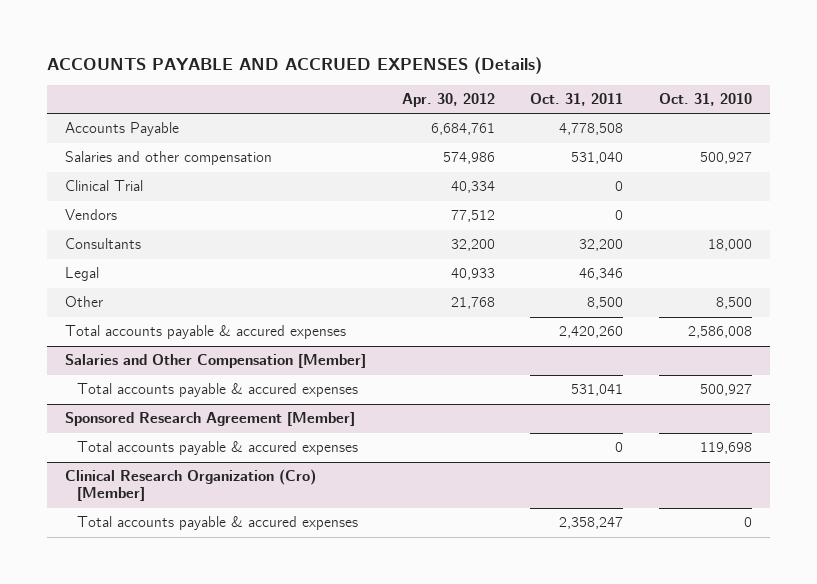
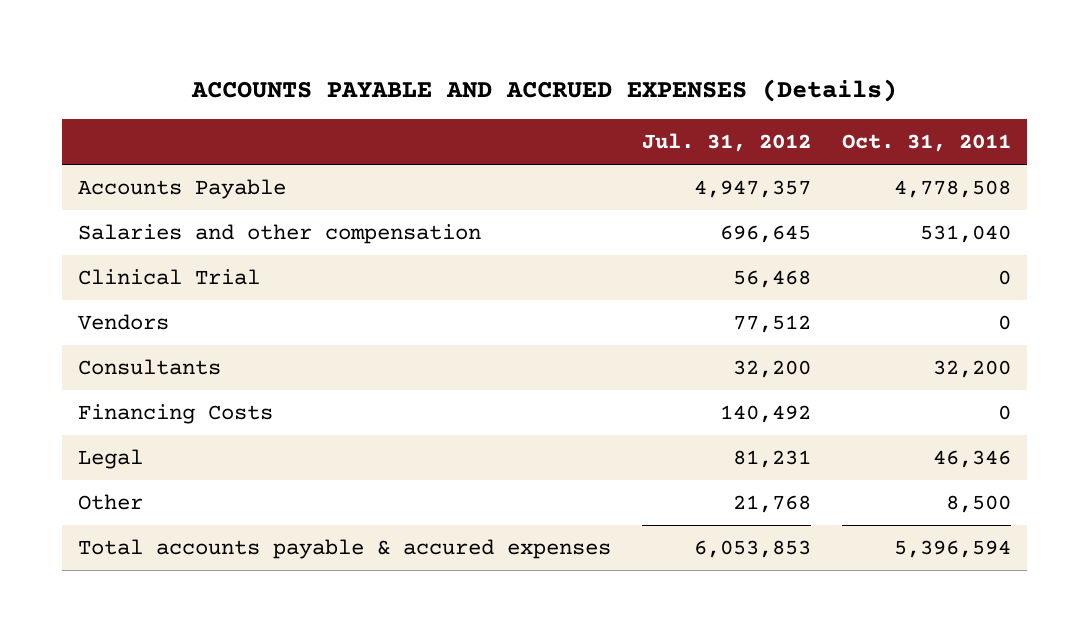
[401,93,495,108] Apr. 30, 2012 -> none
[658,93,752,107] Oct. 31, 2010 -> none
none -> [642,133,812,153] Jul. 31, 2012
none -> [77,403,273,424] Financing Costs
[65,354,367,369] Salaries and Other Compensation [Member] -> none
[76,383,358,398] Total accounts payable & accured expenses -> none
[65,412,356,427] Sponsored Research Agreement [Member] -> none
[76,441,358,456] Total accounts payable & accured expenses -> none
[65,469,317,502] Clinical Research Organization (Cro) [Member] -> none
[76,516,358,531] Total accounts payable & accured expenses -> none
[559,326,624,339] 2,420,260 -> [894,539,1012,558] 5,396,594

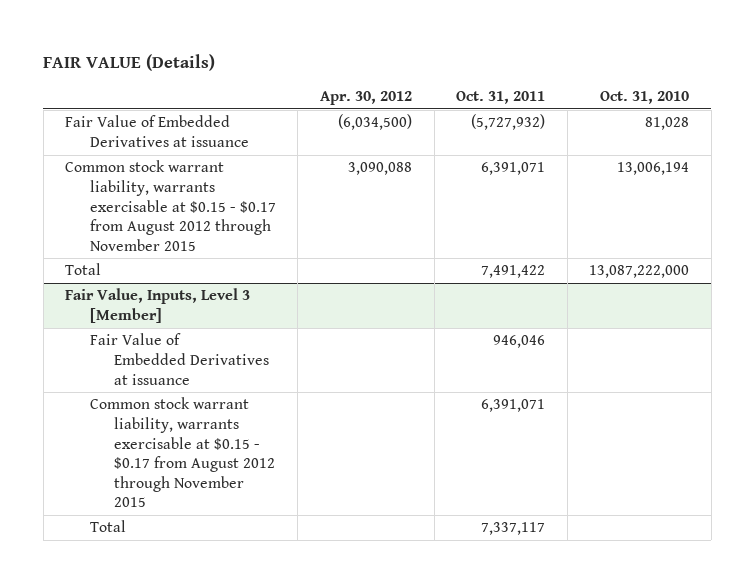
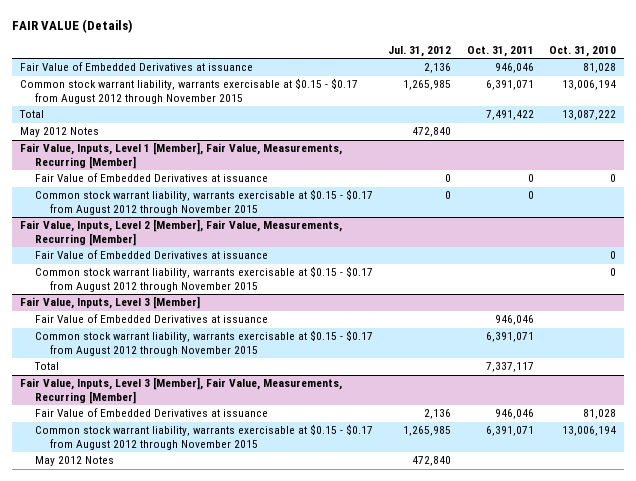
[320,91,413,106] Apr. 30, 2012 -> none
none -> [388,45,452,57] Jul. 31, 2012
[471,114,546,131] (5,727,932) -> [494,63,534,74] 946,046
[589,265,690,279] 13,087,222,000 -> [562,110,617,121] 13,087,222
none -> [20,127,100,138] May 2012 Notes
none -> [20,142,343,169] Fair Value, Inputs, Level 1 [Member], Fair Value, Measurements, Recurring [Member]
none -> [35,173,269,183] Fair Value of Embedded Derivatives at issuance
none -> [35,189,374,215] Common stock warrant liability, warrants exercisable at $0.15 - $0.17 from August 2012 through November 2015
none -> [20,219,343,246] Fair Value, Inputs, Level 2 [Member], Fair Value, Measurements, Recurring [Member]
none -> [35,250,269,260] Fair Value of Embedded Derivatives at issuance
none -> [35,266,374,292] Common stock warrant liability, warrants exercisable at $0.15 - $0.17 from August 2012 through November 2015
none -> [20,377,343,404] Fair Value, Inputs, Level 3 [Member], Fair Value, Measurements, Recurring [Member]
none -> [35,408,269,418] Fair Value of Embedded Derivatives at issuance
none -> [35,424,374,450] Common stock warrant liability, warrants exercisable at $0.15 - $0.17 from August 2012 through November 2015
none -> [35,456,115,467] May 2012 Notes

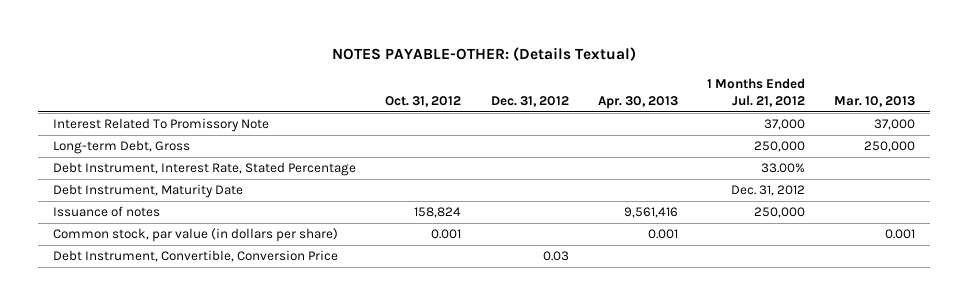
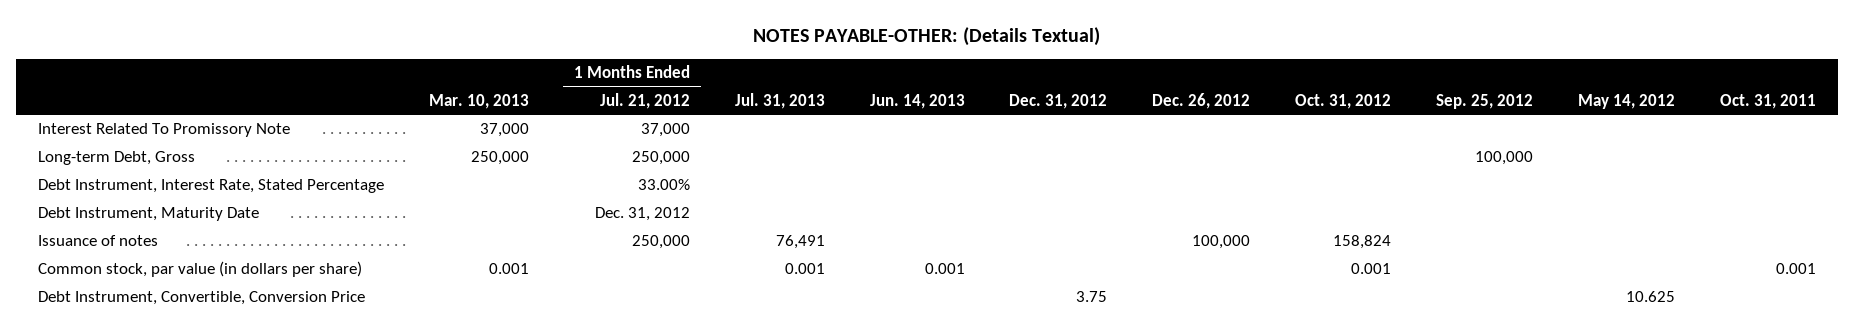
[597,95,678,109] Apr. 30, 2013 -> none
none -> [734,92,825,109] Jul. 31, 2013
none -> [869,93,965,109] Jun. 14, 2013
none -> [1152,92,1251,109] Dec. 26, 2012
none -> [1436,93,1534,109] Sep. 25, 2012
none -> [1577,93,1675,109] May 14, 2012
none -> [1719,93,1816,109] Oct. 31, 2011
[542,251,569,262] 0.03 -> [1076,291,1108,303] 3.75

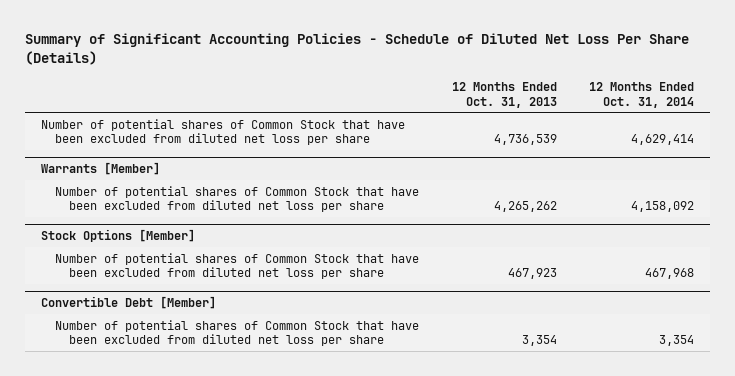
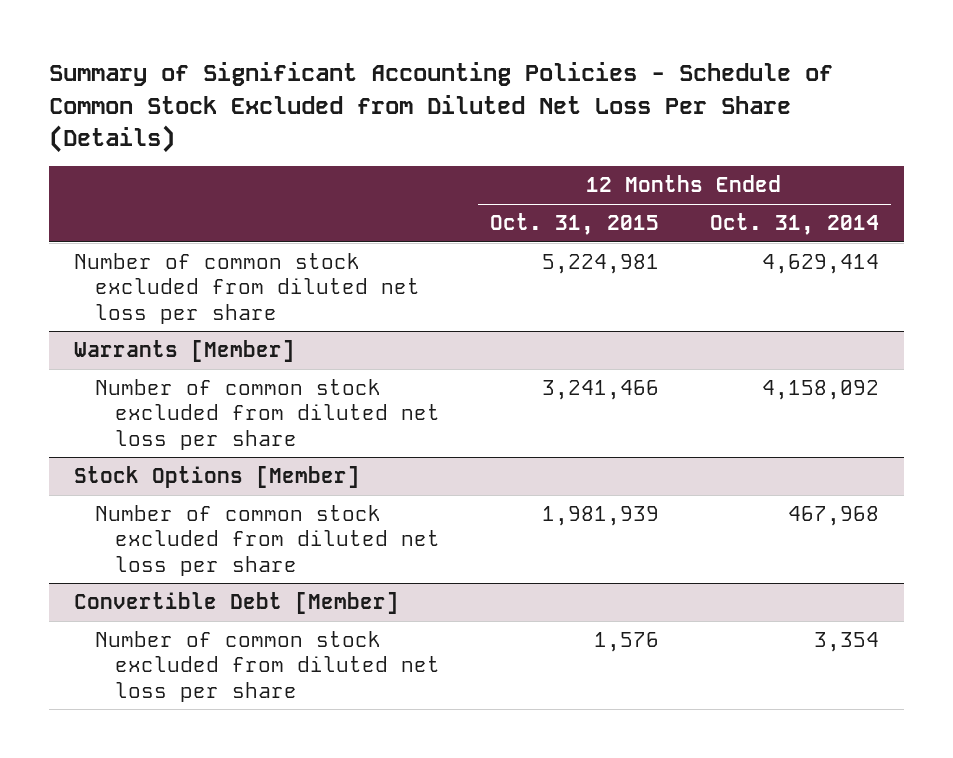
[25,33,690,66] Summary of Significant Accounting Policies - Schedule of Diluted Net Loss Per Share (Details) -> [49,62,834,153] Summary of Significant Accounting Policies - Schedule of Common Stock Excluded from Diluted Net Loss Per Share (Details)
[451,82,557,108] 12 Months Ended Oct. 31, 2013 -> none
none -> [490,213,660,236] Oct. 31, 2015
[41,118,406,146] Number of potential shares of Common Stock that have been excluded from diluted net loss per share -> [74,253,420,324] Number of common stock excluded from diluted net loss per share
[55,185,420,213] Number of potential shares of Common Stock that have been excluded from diluted net loss per share -> [94,379,441,450] Number of common stock excluded from diluted net loss per share
[55,252,420,280] Number of potential shares of Common Stock that have been excluded from diluted net loss per share -> [94,505,441,576] Number of common stock excluded from diluted net loss per share
[55,319,420,347] Number of potential shares of Common Stock that have been excluded from diluted net loss per share -> [94,631,441,702] Number of common stock excluded from diluted net loss per share

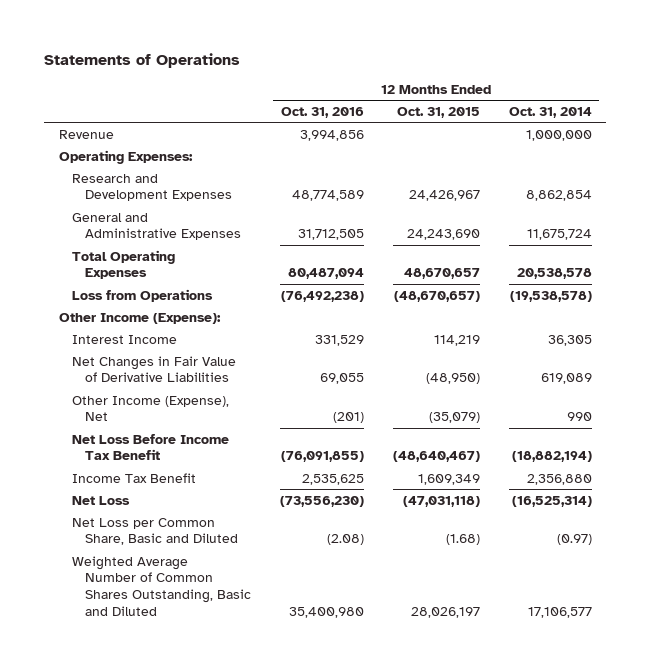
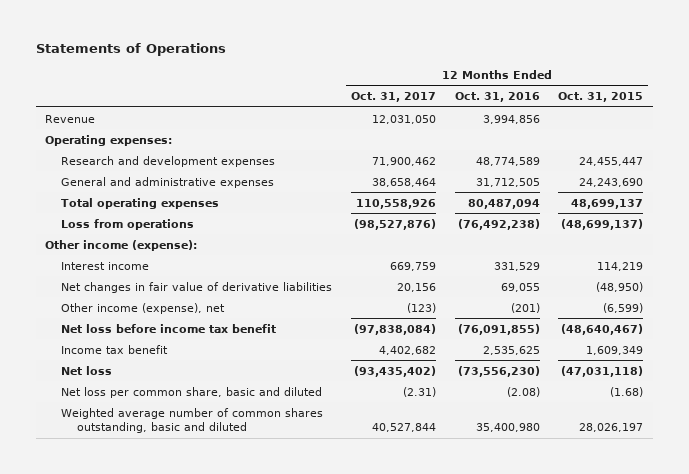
[508,106,592,118] Oct. 31, 2014 -> none
none -> [350,92,436,103] Oct. 31, 2017
[58,149,193,164] Operating Expenses: -> [45,134,173,146] Operating expenses:
[71,173,232,202] Research and Development Expenses -> [61,155,276,167] Research and development expenses
[408,190,480,202] 24,426,967 -> [579,156,644,166] 24,455,447
[71,212,241,241] General and Administrative Expenses -> [61,176,275,188] General and administrative expenses
[71,249,175,280] Total Operating Expenses -> [61,197,220,209] Total operating expenses
[403,268,480,280] 48,670,657 -> [571,198,644,209] 48,699,137
[71,288,213,302] Loss from Operations -> [61,218,195,230] Loss from operations
[393,290,480,302] (48,670,657) -> [561,218,644,230] (48,699,137)
[58,312,221,324] Other Income (Expense): -> [45,239,198,251] Other income (expense):
[71,334,177,344] Interest Income -> [61,261,150,270] Interest income
[71,355,236,383] Net Changes in Fair Value of Derivative Liabilities -> [61,281,333,293] Net changes in fair value of derivative liabilities
[71,395,229,422] Other Income (Expense), Net -> [61,302,226,314] Other income (expense), net
[428,412,480,424] (35,079) -> [603,302,644,313] (6,599)
[71,433,229,461] Net Loss Before Income Tax Benefit -> [61,323,277,333] Net loss before income tax benefit
[71,472,196,483] Income Tax Benefit -> [61,344,169,354] Income tax benefit
[71,495,130,505] Net Loss -> [61,365,113,375] Net loss
[71,517,238,546] Net Loss per Common Share, Basic and Diluted -> [61,386,323,398] Net loss per common share, basic and diluted
[71,555,251,616] Weighted Average Number of Common Shares Outstanding, Basic and Diluted -> [61,407,324,434] Weighted average number of common shares outstanding, basic and diluted

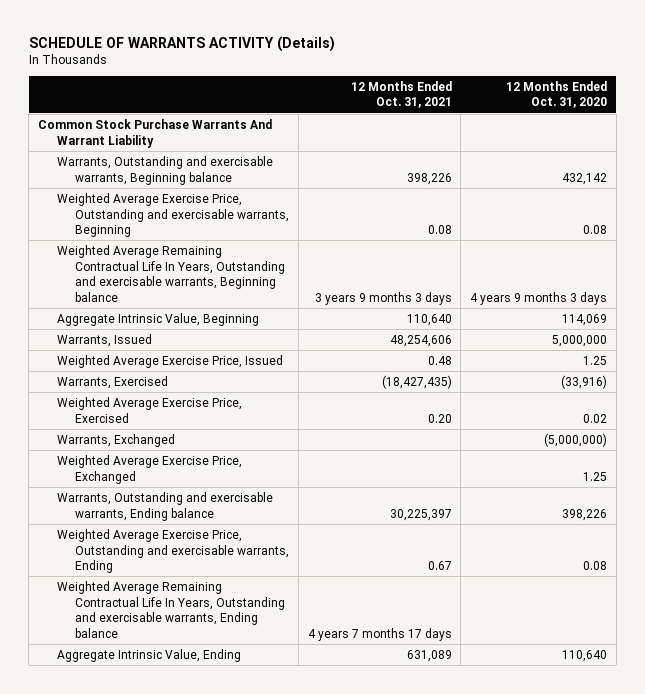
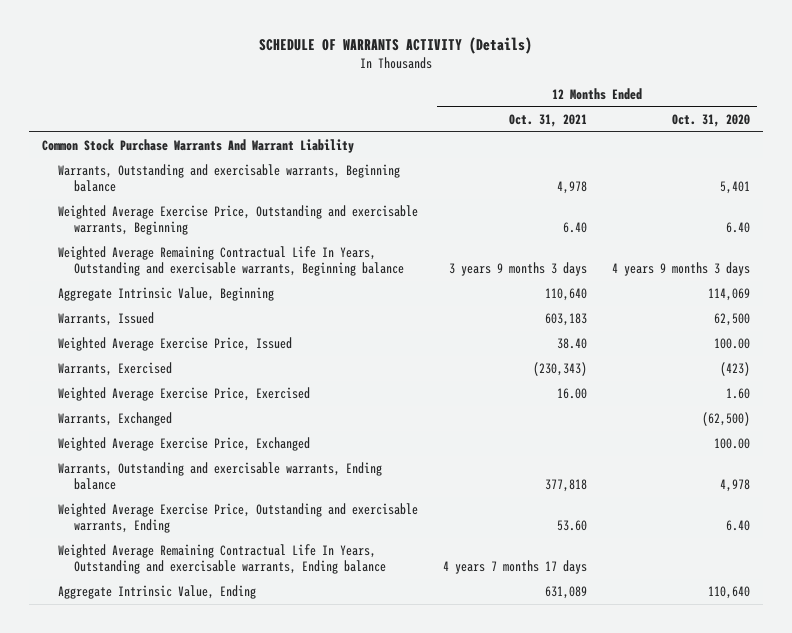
[406,172,452,185] 398,226 -> [557,181,588,195] 4,978
[562,172,608,185] 432,142 -> [720,181,751,195] 5,401
[427,225,452,235] 0.08 -> [563,222,588,234] 6.40
[583,225,608,235] 0.08 -> [726,222,751,234] 6.40
[389,334,452,347] 48,254,606 -> [545,313,588,327] 603,183
[552,334,608,347] 5,000,000 -> [714,313,751,327] 62,500
[427,355,452,365] 0.48 -> [557,338,588,350] 38.40
[583,355,608,365] 1.25 -> [714,338,751,350] 100.00
[381,374,452,389] (18,427,435) -> [533,362,588,377] (230,343)
[561,374,608,389] (33,916) -> [720,362,751,377] (423)
[427,413,452,423] 0.20 -> [557,388,588,400] 16.00
[583,413,608,423] 0.02 -> [726,388,751,400] 1.60
[544,432,608,447] (5,000,000) -> [702,412,751,427] (62,500)
[583,471,608,481] 1.25 -> [714,438,751,450] 100.00
[389,508,452,521] 30,225,397 -> [545,479,588,493] 377,818
[562,508,608,521] 398,226 -> [720,479,751,493] 4,978
[427,561,452,571] 0.67 -> [557,520,588,532] 53.60
[583,561,608,571] 0.08 -> [726,520,751,532] 6.40

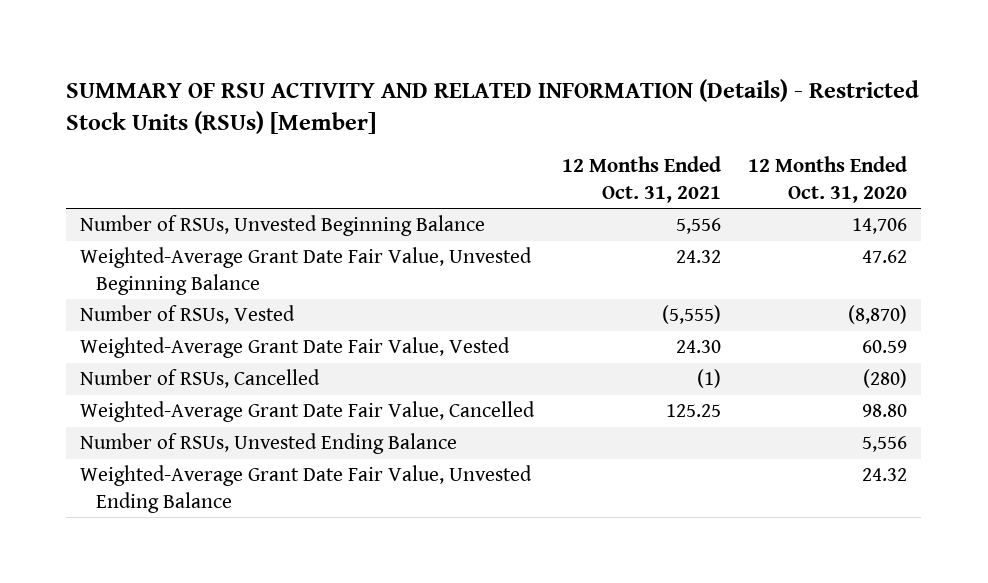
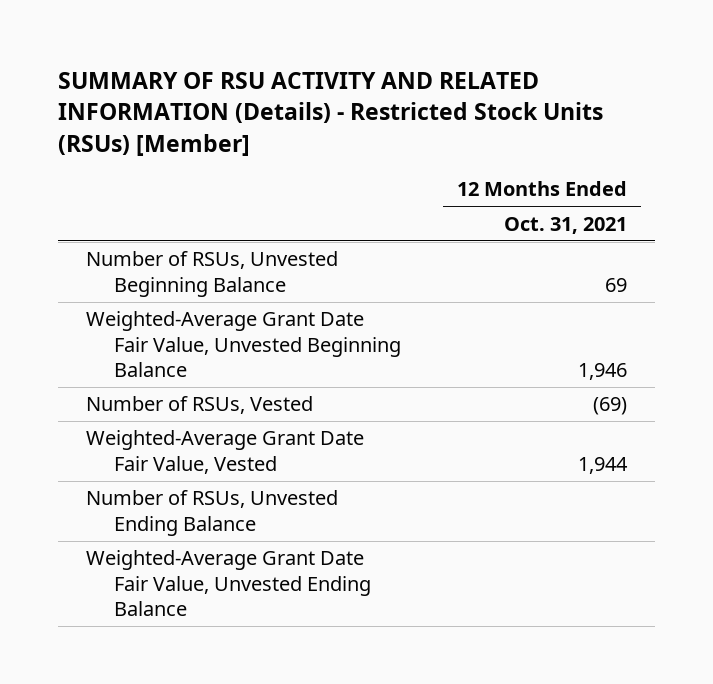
[748,156,908,203] 12 Months Ended Oct. 31, 2020 -> none
[80,369,321,389] Number of RSUs, Cancelled -> none
[80,401,536,423] Weighted-Average Grant Date Fair Value, Cancelled -> none
[675,218,721,235] 5,556 -> [605,277,628,292] 69
[675,250,721,264] 24.32 -> [578,362,628,380] 1,946
[661,305,721,325] (5,555) -> [593,397,628,416] (69)
[675,340,721,354] 24.30 -> [578,456,629,474] 1,944

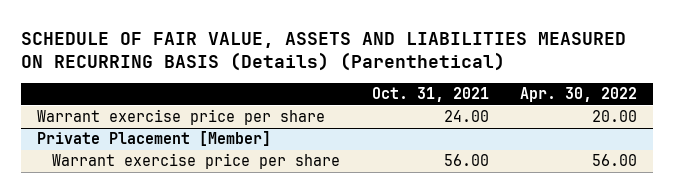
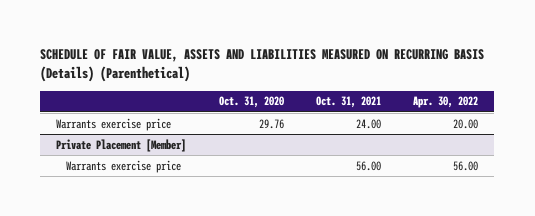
none -> [218,96,284,109] Oct. 31, 2020
[36,109,325,126] Warrant exercise price per share -> [56,117,172,131] Warrants exercise price
[52,153,341,170] Warrant exercise price per share -> [66,159,182,173] Warrants exercise price

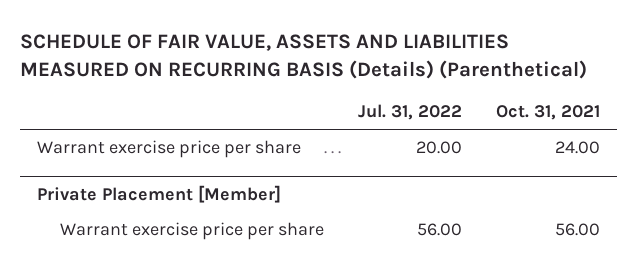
[218,96,284,109] Oct. 31, 2020 -> none
[413,96,479,109] Apr. 30, 2022 -> none
none -> [358,104,463,121] Jul. 31, 2022
[56,117,172,131] Warrants exercise price -> [37,140,302,159] Warrant exercise price per share
[66,159,182,173] Warrants exercise price -> [60,222,325,241] Warrant exercise price per share

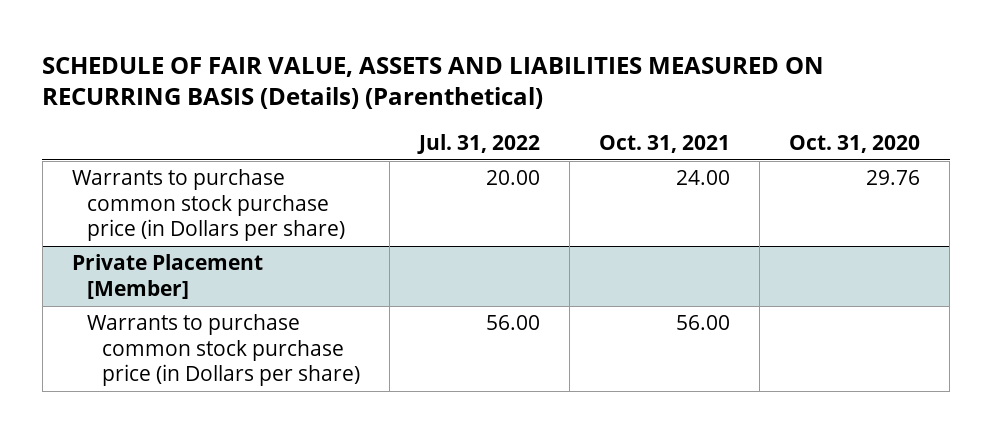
none -> [789,134,921,153] Oct. 31, 2020
[37,140,302,159] Warrant exercise price per share -> [71,169,345,242] Warrants to purchase common stock purchase price (in Dollars per share)
[60,222,325,241] Warrant exercise price per share -> [86,314,360,387] Warrants to purchase common stock purchase price (in Dollars per share)

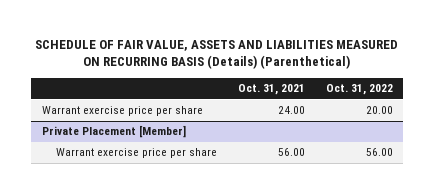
[416,133,540,154] Jul. 31, 2022 -> none
[789,134,921,153] Oct. 31, 2020 -> none
none -> [325,84,393,96] Oct. 31, 2022
[71,169,345,242] Warrants to purchase common stock purchase price (in Dollars per share) -> [41,106,203,117] Warrant exercise price per share
[86,314,360,387] Warrants to purchase common stock purchase price (in Dollars per share) -> [55,148,217,159] Warrant exercise price per share

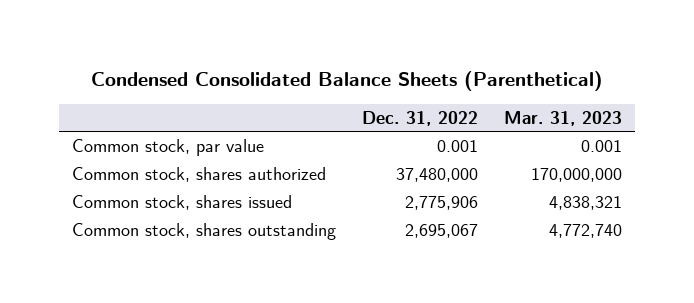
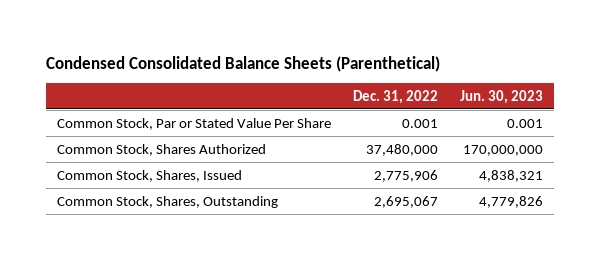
[504,110,623,126] Mar. 31, 2023 -> none
none -> [459,89,543,104] Jun. 30, 2023
[71,138,264,156] Common stock, par value -> [56,117,331,130] Common Stock, Par or Stated Value Per Share
[71,166,326,182] Common stock, shares authorized -> [56,143,266,156] Common Stock, Shares Authorized
[71,194,292,210] Common stock, shares issued -> [56,169,242,182] Common Stock, Shares, Issued
[71,222,336,240] Common stock, shares outstanding -> [56,195,278,208] Common Stock, Shares, Outstanding

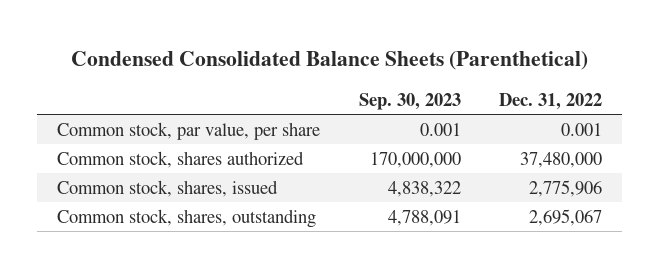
[459,89,543,104] Jun. 30, 2023 -> none
none -> [358,92,461,110] Sep. 30, 2023
[56,117,331,130] Common Stock, Par or Stated Value Per Share -> [56,121,320,140] Common stock, par value, per share
[56,143,266,156] Common Stock, Shares Authorized -> [56,150,304,168] Common stock, shares authorized
[56,169,242,182] Common Stock, Shares, Issued -> [56,179,278,197] Common stock, shares, issued
[56,195,278,208] Common Stock, Shares, Outstanding -> [56,208,316,228] Common stock, shares, outstanding

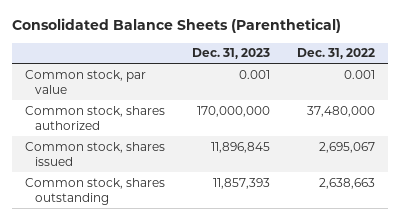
[70,51,588,71] Condensed Consolidated Balance Sheets (Parenthetical) -> [11,18,341,34] Consolidated Balance Sheets (Parenthetical)
[358,92,461,110] Sep. 30, 2023 -> none
none -> [191,48,270,60] Dec. 31, 2023
[56,121,320,140] Common stock, par value, per share -> [24,69,146,95] Common stock, par value
[56,179,278,197] Common stock, shares, issued -> [24,141,165,167] Common stock, shares issued
[529,179,603,197] 2,775,906 -> [318,141,375,153] 2,695,067
[56,208,316,228] Common stock, shares, outstanding -> [24,177,165,206] Common stock, shares outstanding
[529,208,603,226] 2,695,067 -> [318,177,375,189] 2,638,663

